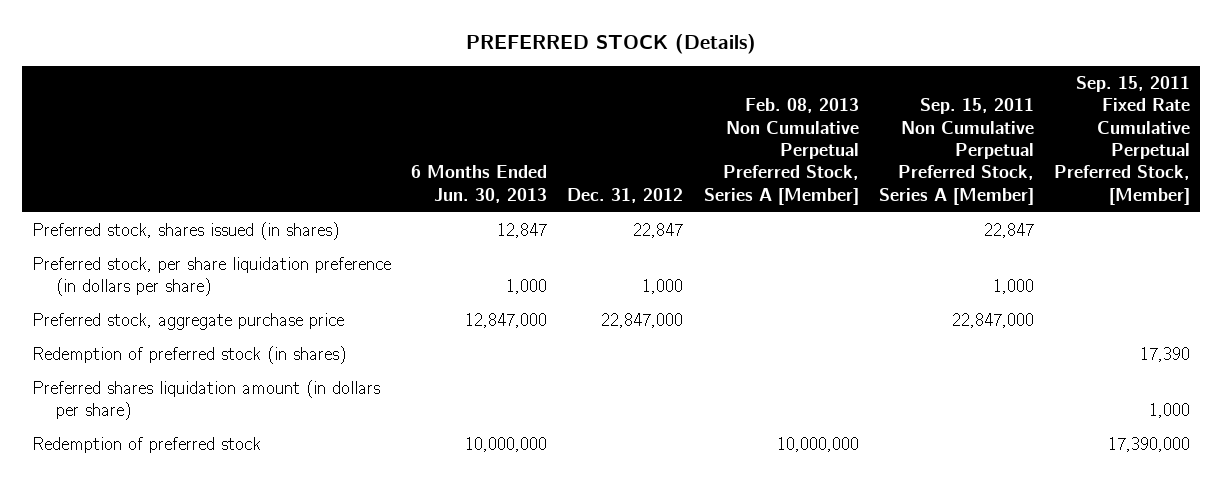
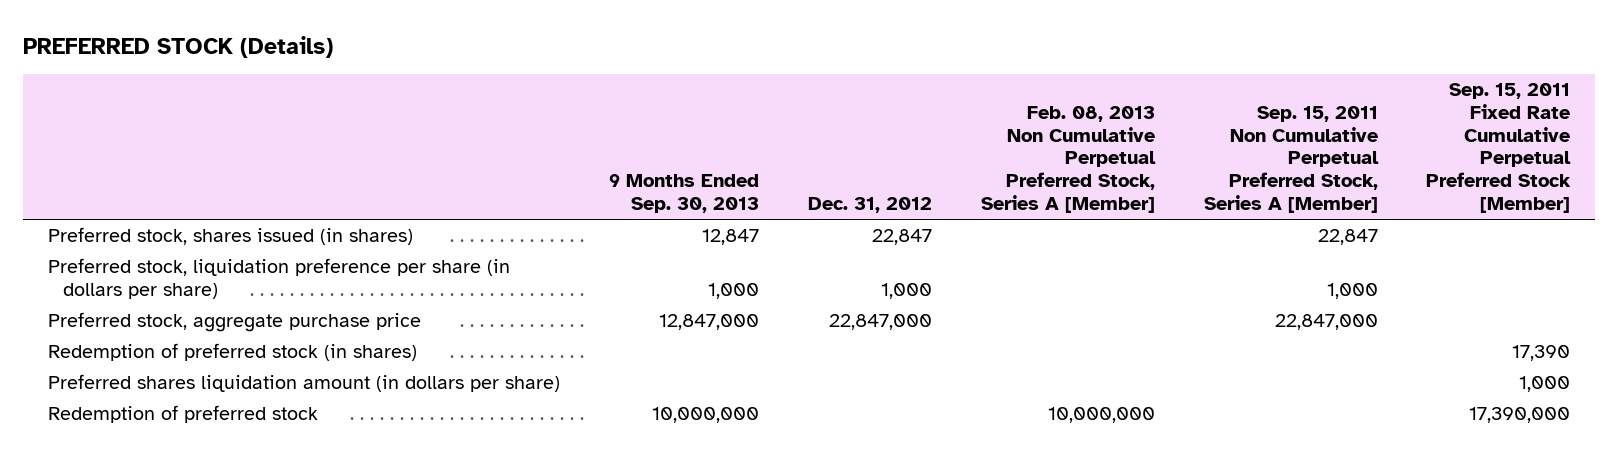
[411,165,548,203] 6 Months Ended Jun. 30, 2013 -> none
[1054,75,1191,205] Sep. 15, 2011 Fixed Rate Cumulative Perpetual Preferred Stock, [Member] -> none
none -> [608,174,759,214] 9 Months Ended Sep. 30, 2013
none -> [1426,82,1572,214] Sep. 15, 2011 Fixed Rate Cumulative Perpetual Preferred Stock [Member]
[31,256,391,297] Preferred stock, per share liquidation preference (in dollars per share) -> [47,258,510,300] Preferred stock, liquidation preference per share (in dollars per share)

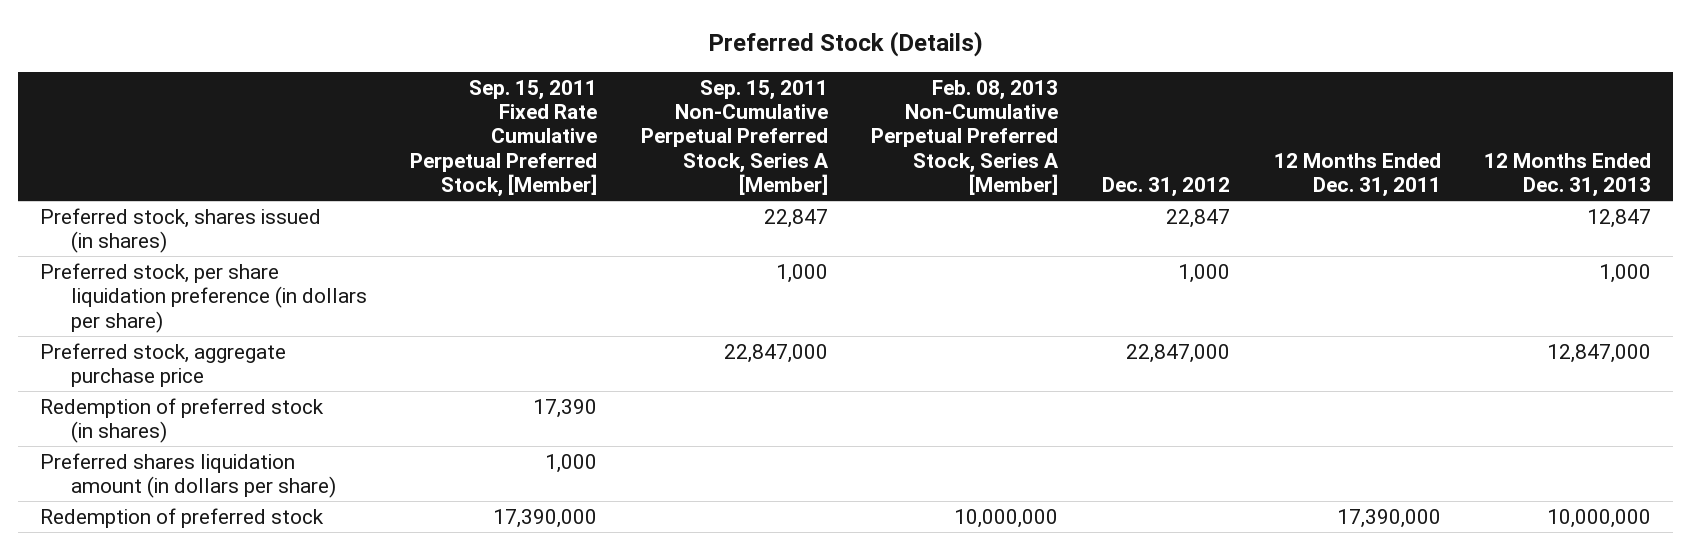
[23,35,334,58] PREFERRED STOCK (Details) -> [707,30,983,57] Preferred Stock (Details)
[608,174,759,214] 9 Months Ended Sep. 30, 2013 -> none
[980,105,1156,214] Feb. 08, 2013 Non Cumulative Perpetual Preferred Stock, Series A [Member] -> none
[1203,105,1379,214] Sep. 15, 2011 Non Cumulative Perpetual Preferred Stock, Series A [Member] -> none
[1426,82,1572,214] Sep. 15, 2011 Fixed Rate Cumulative Perpetual Preferred Stock [Member] -> none
none -> [410,79,598,198] Sep. 15, 2011 Fixed Rate Cumulative Perpetual Preferred Stock, [Member]
none -> [640,79,829,196] Sep. 15, 2011 Non-Cumulative Perpetual Preferred Stock, Series A [Member]
none -> [871,79,1060,196] Feb. 08, 2013 Non-Cumulative Perpetual Preferred Stock, Series A [Member]
none -> [1273,152,1441,198] 12 Months Ended Dec. 31, 2011
none -> [1484,152,1652,198] 12 Months Ended Dec. 31, 2013
[47,258,510,300] Preferred stock, liquidation preference per share (in dollars per share) -> [39,262,367,333] Preferred stock, per share liquidation preference (in dollars per share)

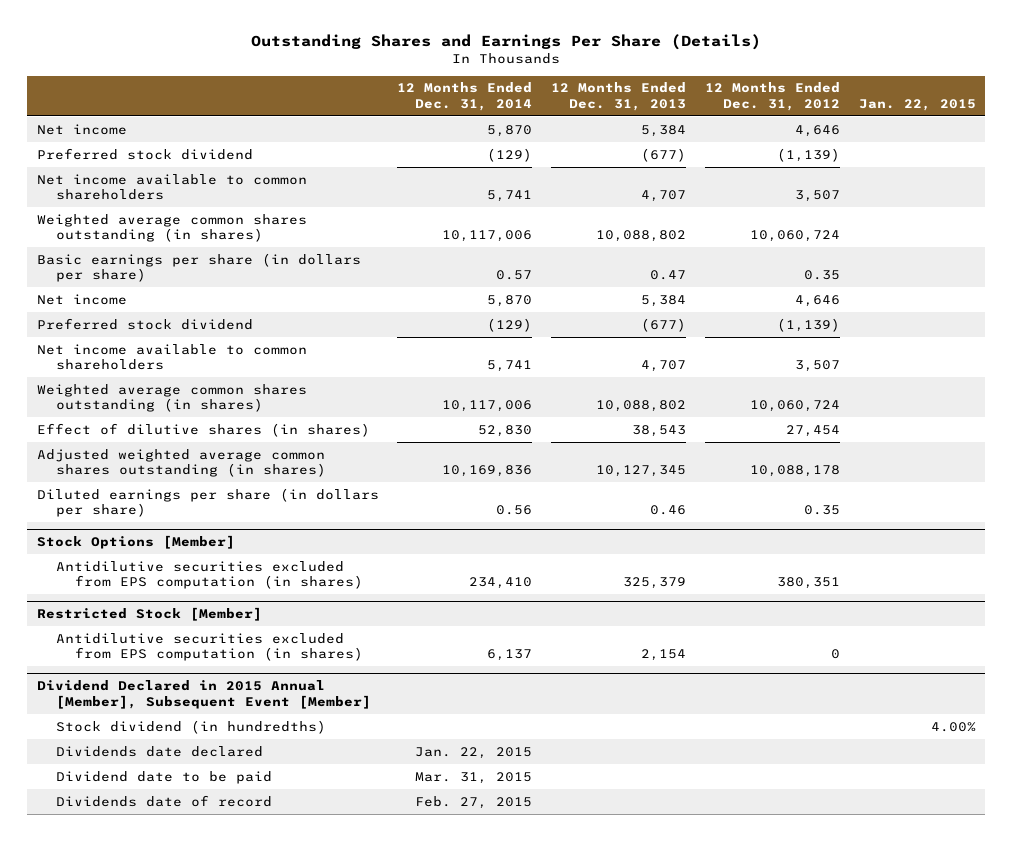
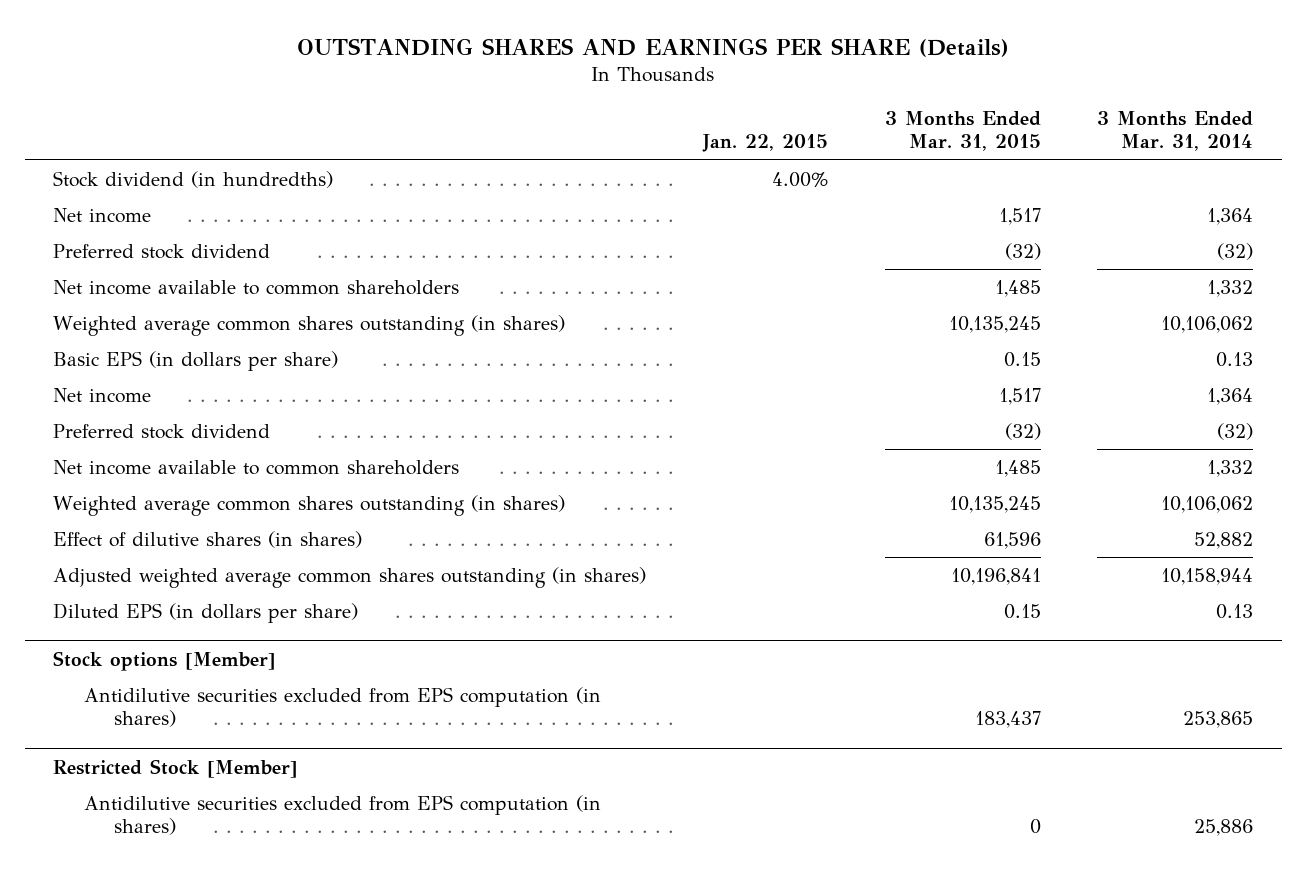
[251,34,762,51] Outstanding Shares and Earnings Per Share (Details) -> [297,37,1010,57] OUTSTANDING SHARES AND EARNINGS PER SHARE (Details)
[397,82,533,111] 12 Months Ended Dec. 31, 2014 -> none
[551,82,687,111] 12 Months Ended Dec. 31, 2013 -> none
[705,82,841,111] 12 Months Ended Dec. 31, 2012 -> none
none -> [884,110,1041,152] 3 Months Ended Mar. 31, 2015
none -> [1097,110,1254,152] 3 Months Ended Mar. 31, 2014
none -> [53,170,334,188] Stock dividend (in hundredths)
[36,252,361,283] Basic earnings per share (in dollars per share) -> [53,350,339,371] Basic EPS (in dollars per share)
[36,487,379,518] Diluted earnings per share (in dollars per share) -> [53,602,359,623] Diluted EPS (in dollars per share)
[36,535,235,550] Stock Options [Member] -> [53,650,277,671] Stock options [Member]
[36,680,371,709] Dividend Declared in 2015 Annual [Member], Subsequent Event [Member] -> none
[55,719,326,734] Stock dividend (in hundredths) -> none
[55,745,263,757] Dividends date declared -> none
[55,770,272,784] Dividend date to be paid -> none
[55,794,272,807] Dividends date of record -> none

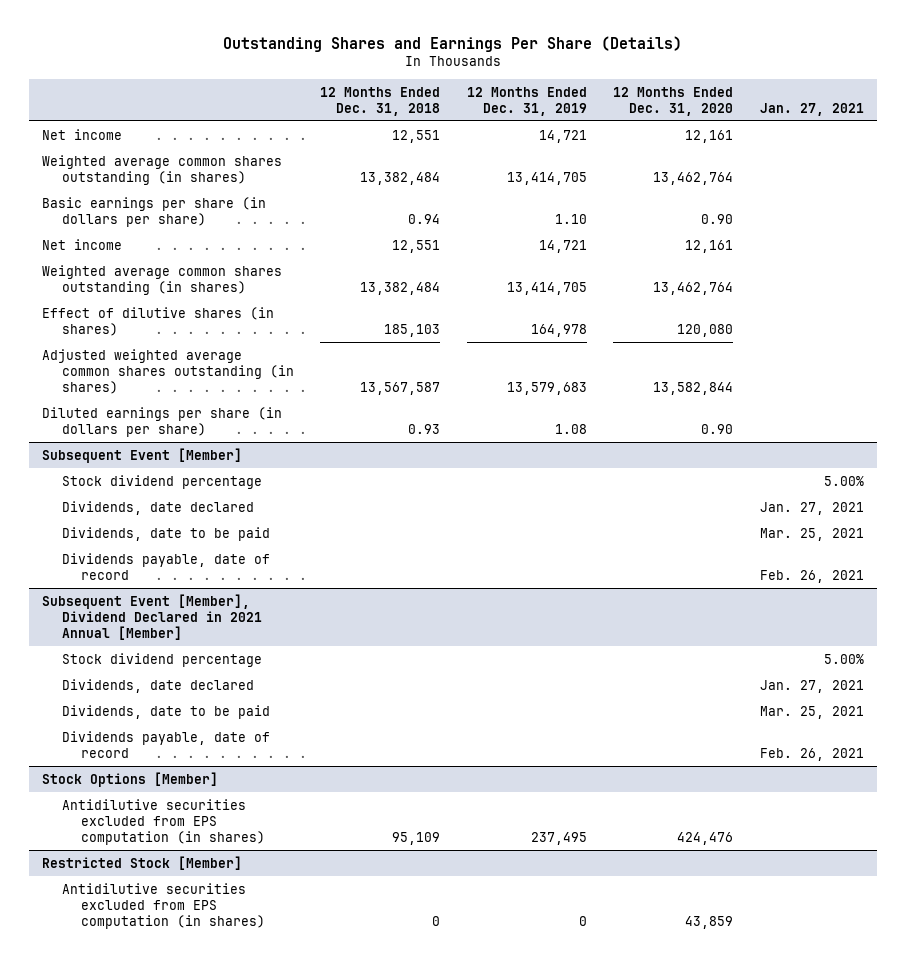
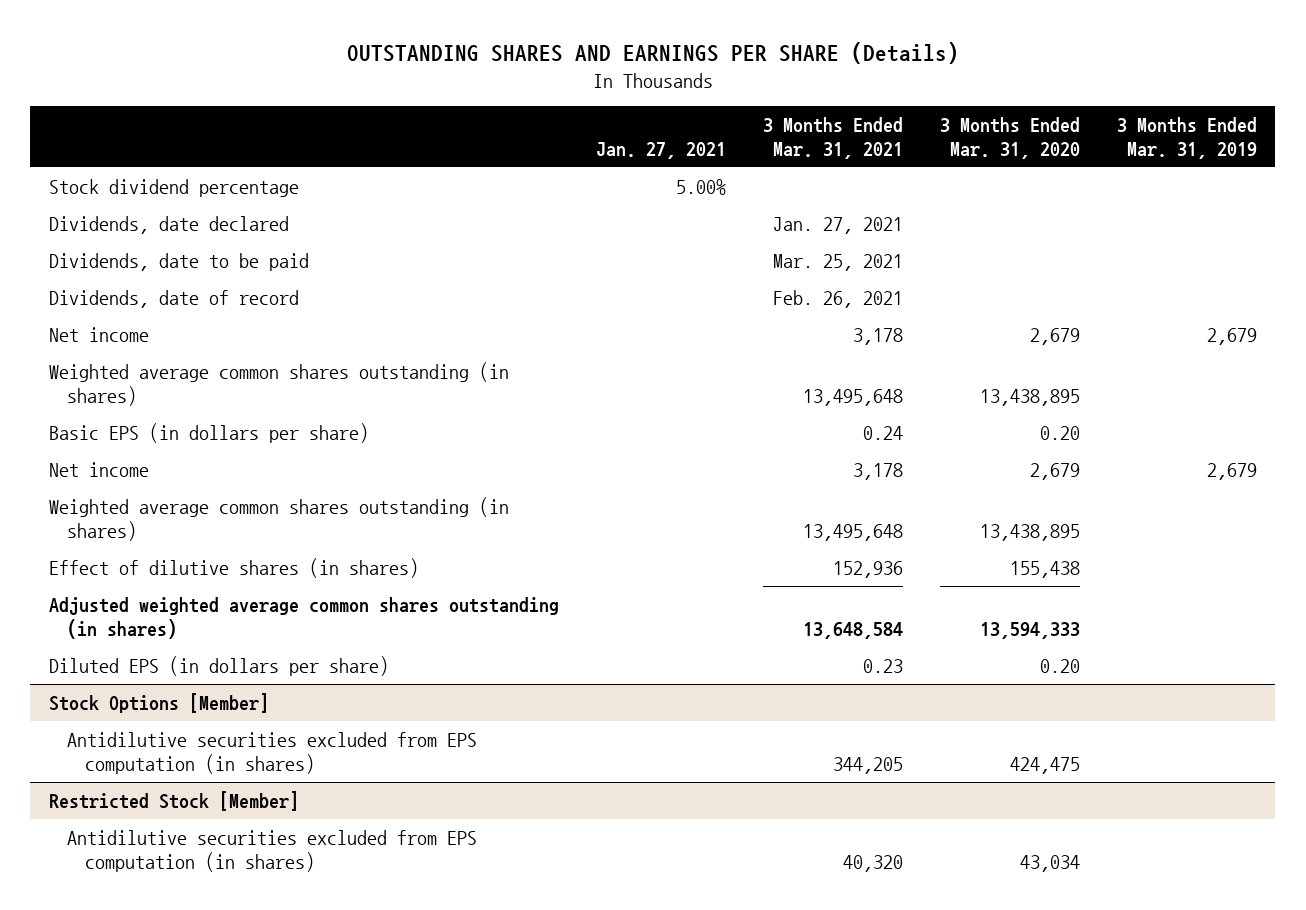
[222,35,682,52] Outstanding Shares and Earnings Per Share (Details) -> [346,42,959,65] OUTSTANDING SHARES AND EARNINGS PER SHARE (Details)
[320,86,441,116] 12 Months Ended Dec. 31, 2018 -> none
[466,86,587,116] 12 Months Ended Dec. 31, 2019 -> none
[613,86,734,116] 12 Months Ended Dec. 31, 2020 -> none
none -> [762,116,903,159] 3 Months Ended Mar. 31, 2021
none -> [939,116,1080,159] 3 Months Ended Mar. 31, 2020
none -> [1116,116,1257,159] 3 Months Ended Mar. 31, 2019
none -> [48,178,299,197] Stock dividend percentage
none -> [48,215,289,234] Dividends, date declared
none -> [48,252,309,271] Dividends, date to be paid
none -> [48,289,299,308] Dividends, date of record
[41,196,266,227] Basic earnings per share (in dollars per share) -> [48,422,369,443] Basic EPS (in dollars per share)
[41,447,242,463] Subsequent Event [Member] -> none
[61,474,262,489] Stock dividend percentage -> none
[61,500,254,515] Dividends, date declared -> none
[61,526,270,541] Dividends, date to be paid -> none
[61,552,270,580] Dividends payable, date of record -> none
[41,593,262,640] Subsequent Event [Member], Dividend Declared in 2021 Annual [Member] -> none
[61,652,262,667] Stock dividend percentage -> none
[61,678,254,693] Dividends, date declared -> none
[61,704,270,719] Dividends, date to be paid -> none
[61,730,270,758] Dividends payable, date of record -> none
[41,406,282,437] Diluted earnings per share (in dollars per share) -> [48,655,389,676] Diluted EPS (in dollars per share)

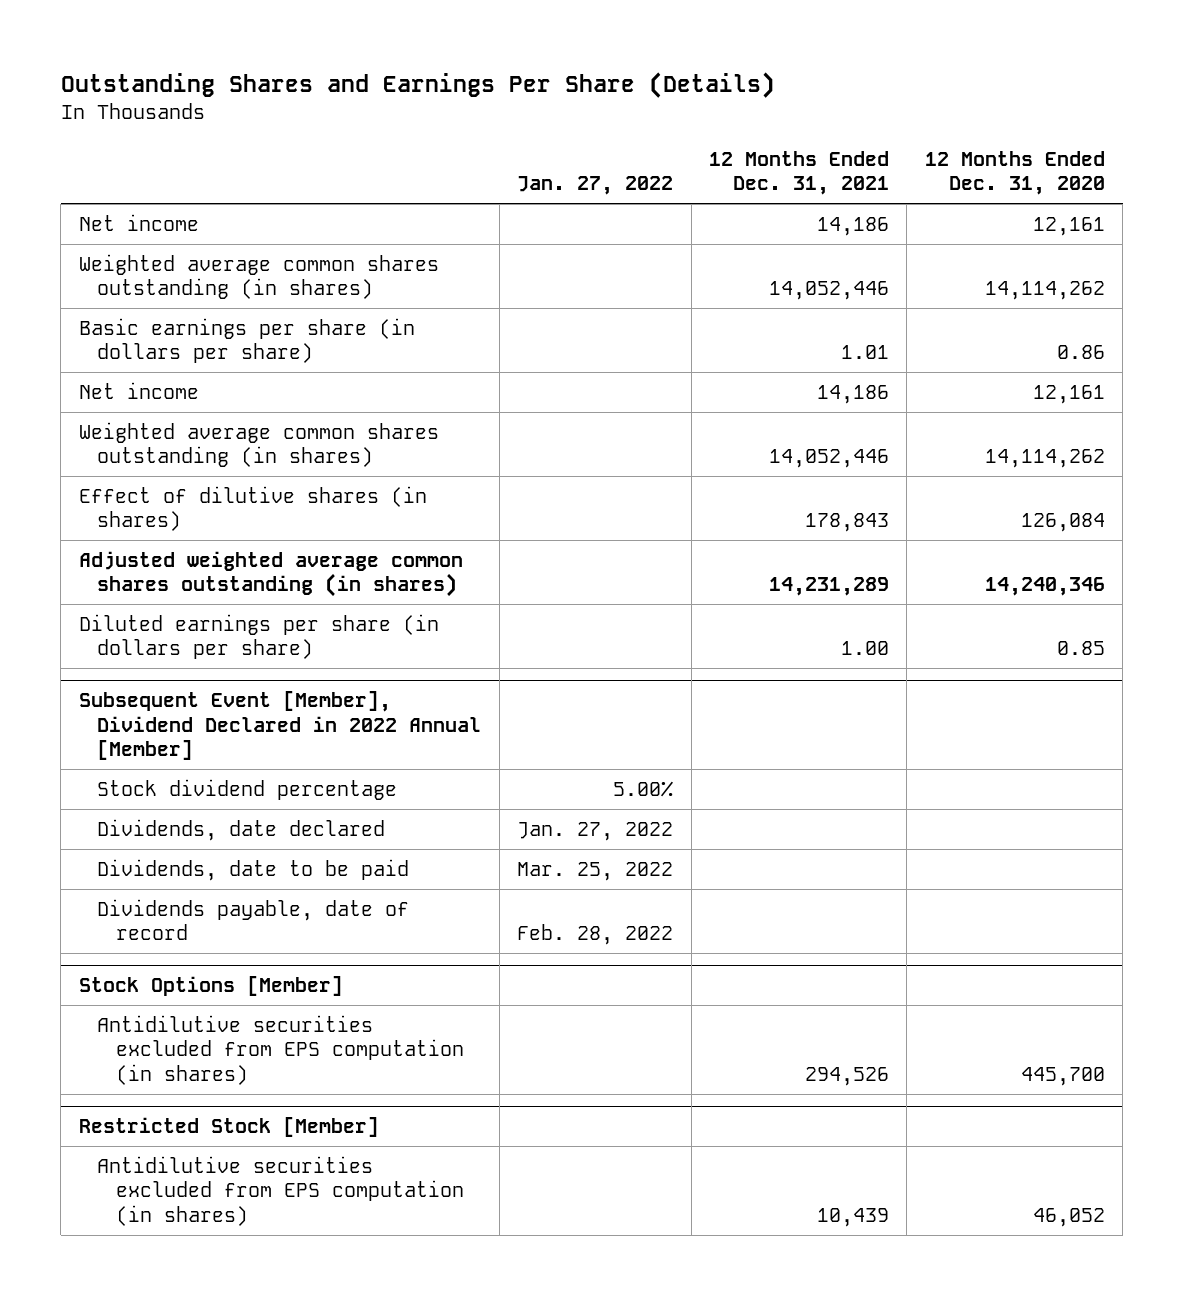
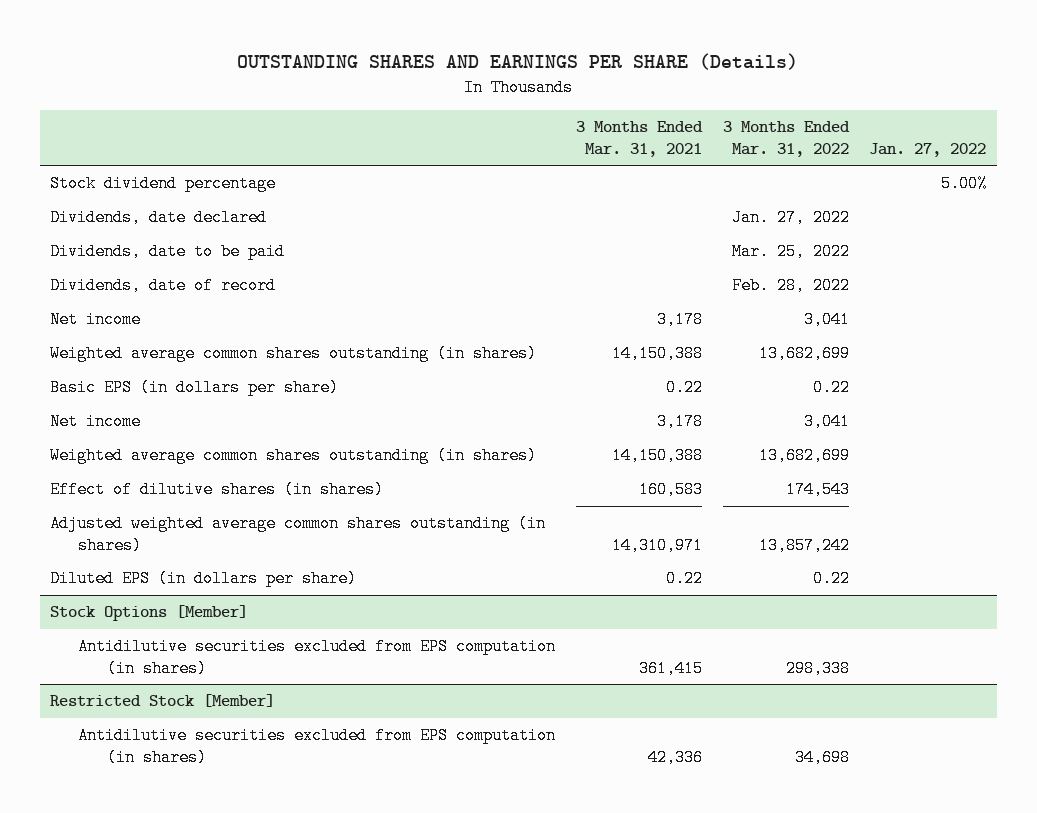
[60,71,775,98] Outstanding Shares and Earnings Per Share (Details) -> [237,52,799,70] OUTSTANDING SHARES AND EARNINGS PER SHARE (Details)
[708,150,889,196] 12 Months Ended Dec. 31, 2021 -> none
[924,150,1105,196] 12 Months Ended Dec. 31, 2020 -> none
none -> [576,121,704,157] 3 Months Ended Mar. 31, 2021
none -> [722,121,850,157] 3 Months Ended Mar. 31, 2022
none -> [50,175,277,193] Stock dividend percentage
none -> [50,209,268,227] Dividends, date declared
none -> [50,243,286,261] Dividends, date to be paid
none -> [50,277,277,295] Dividends, date of record
[78,317,415,364] Basic earnings per share (in dollars per share) -> [50,379,340,397] Basic EPS (in dollars per share)
[78,691,482,761] Subsequent Event [Member], Dividend Declared in 2022 Annual [Member] -> none
[97,778,398,800] Stock dividend percentage -> none
[97,818,386,841] Dividends, date declared -> none
[97,858,410,881] Dividends, date to be paid -> none
[97,898,410,941] Dividends payable, date of record -> none
[78,613,439,660] Diluted earnings per share (in dollars per share) -> [50,570,358,588] Diluted EPS (in dollars per share)

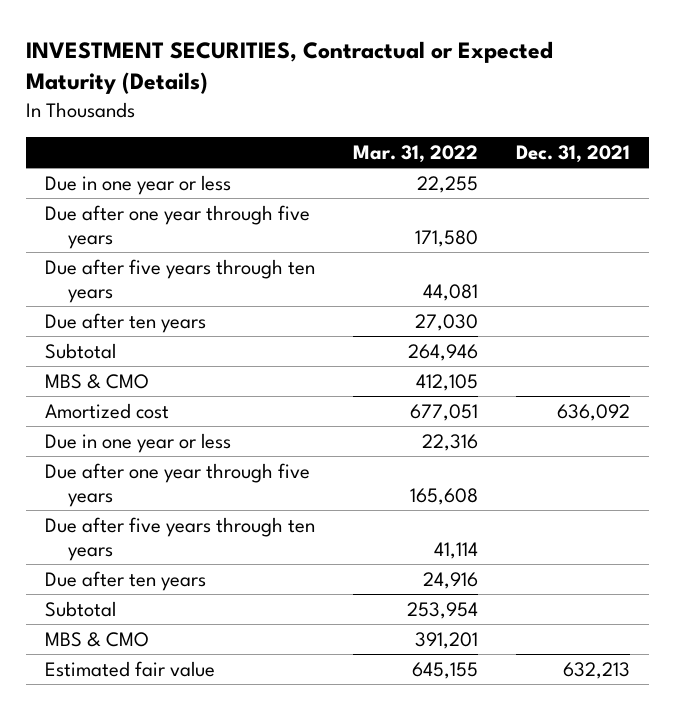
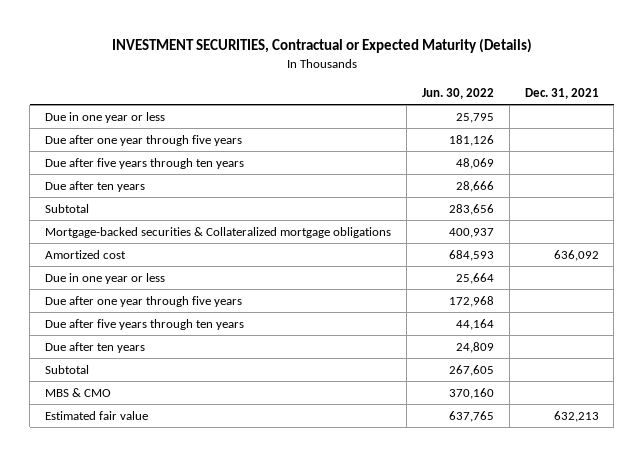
[352,144,478,163] Mar. 31, 2022 -> none
none -> [421,88,494,100] Jun. 30, 2022
[44,373,149,389] MBS & CMO -> [45,226,392,238] Mortgage-backed securities & Collateralized mortgage obligations

